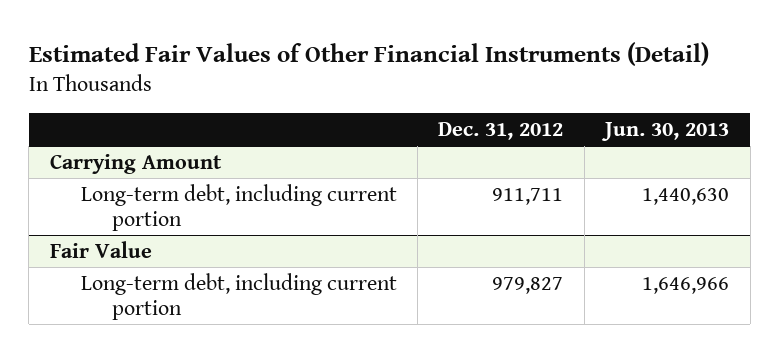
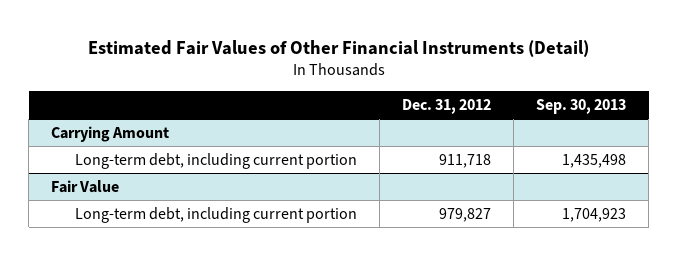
[601,121,730,141] Jun. 30, 2013 -> none
none -> [536,98,627,114] Sep. 30, 2013
[492,187,564,205] 911,711 -> [438,153,491,168] 911,718

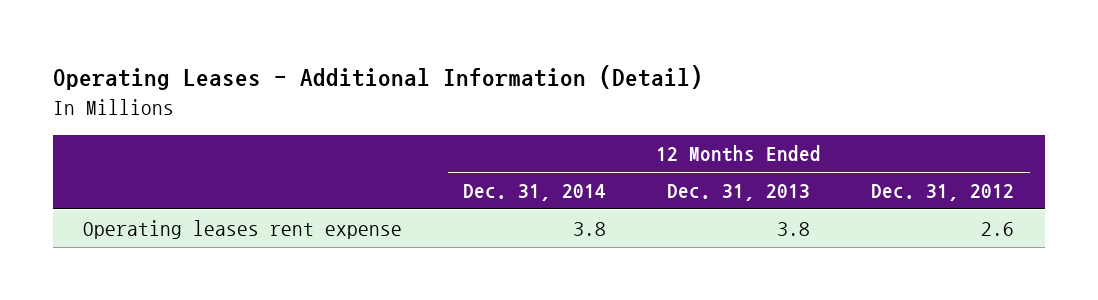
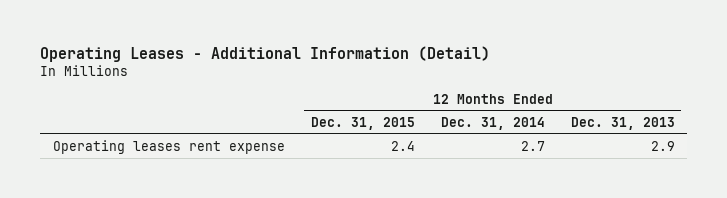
[871,184,1015,202] Dec. 31, 2012 -> none
none -> [310,116,415,130] Dec. 31, 2015
[573,222,607,237] 3.8 -> [520,140,545,151] 2.7
[777,222,811,237] 3.8 -> [650,140,675,151] 2.9

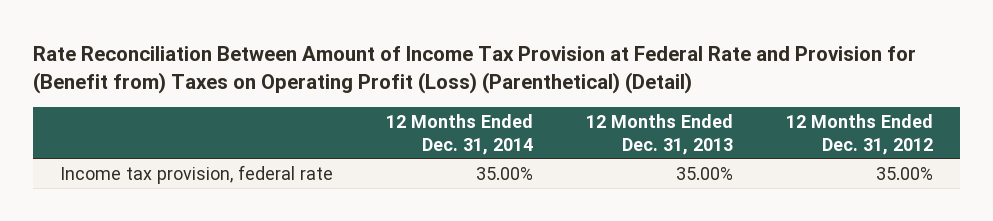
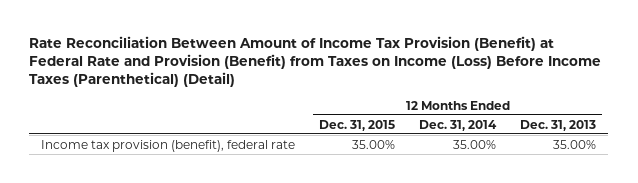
[33,46,917,95] Rate Reconciliation Between Amount of Income Tax Provision at Federal Rate and Provision for (Benefit from) Taxes on Operating Profit (Loss) (Parenthetical) (Detail) -> [29,35,602,88] Rate Reconciliation Between Amount of Income Tax Provision (Benefit) at Federal Rate and Provision (Benefit) from Taxes on Income (Loss) Before Income Taxes (Parenthetical) (Detail)
[786,113,934,155] 12 Months Ended Dec. 31, 2012 -> none
none -> [319,119,396,131] Dec. 31, 2015
[59,164,333,184] Income tax provision, federal rate -> [41,139,296,152] Income tax provision (benefit), federal rate

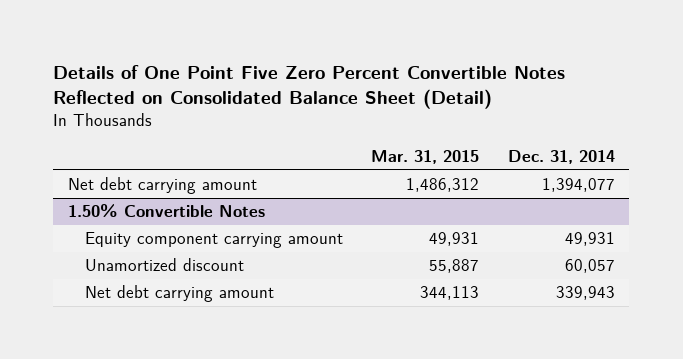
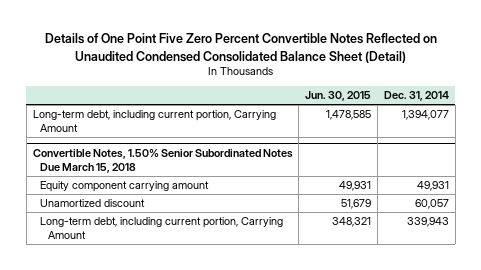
[53,64,566,110] Details of One Point Five Zero Percent Convertible Notes Reflected on Consolidated Balance Sheet (Detail) -> [44,33,437,63] Details of One Point Five Zero Percent Convertible Notes Reflected on Unaudited Condensed Consolidated Balance Sheet (Detail)
[371,150,480,165] Mar. 31, 2015 -> none
none -> [305,91,372,102] Jun. 30, 2015
[67,204,265,218] 1.50% Convertible Notes -> none
[67,177,257,195] Net debt carrying amount -> [32,109,276,132] Long-term debt, including current portion, Carrying Amount
none -> [32,148,293,173] Convertible Notes, 1.50% Senior Subordinated Notes Due March 15, 2018
[84,285,274,303] Net debt carrying amount -> [40,216,284,239] Long-term debt, including current portion, Carrying Amount

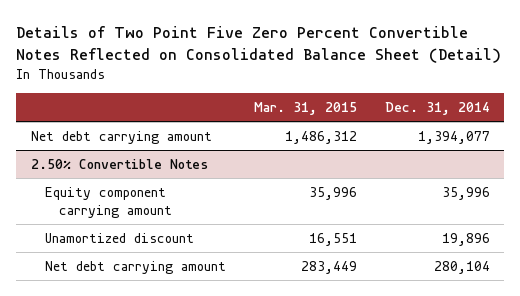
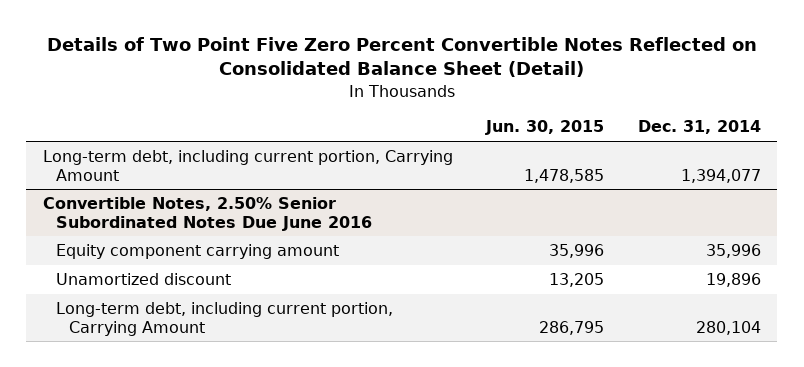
[253,102,357,116] Mar. 31, 2015 -> none
none -> [485,120,605,136] Jun. 30, 2015
[30,158,208,169] 2.50% Convertible Notes -> none
[30,130,212,144] Net debt carrying amount -> [42,150,453,181] Long-term debt, including current portion, Carrying Amount
none -> [42,197,373,231] Convertible Notes, 2.50% Senior Subordinated Notes Due June 2016
[44,260,226,274] Net debt carrying amount -> [56,302,394,336] Long-term debt, including current portion, Carrying Amount

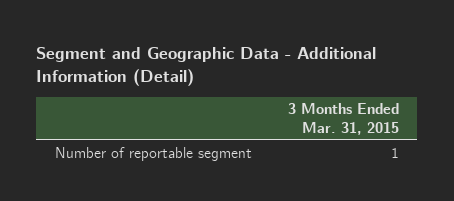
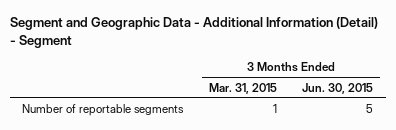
[36,47,377,87] Segment and Geographic Data - Additional Information (Detail) -> [9,17,378,49] Segment and Geographic Data - Additional Information (Detail) - Segment
none -> [302,82,374,94] Jun. 30, 2015
[54,147,252,162] Number of reportable segment -> [22,104,185,117] Number of reportable segments

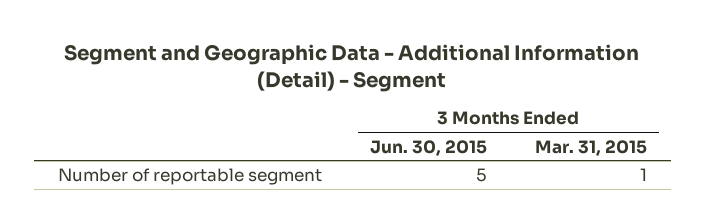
[22,104,185,117] Number of reportable segments -> [57,168,322,186] Number of reportable segment

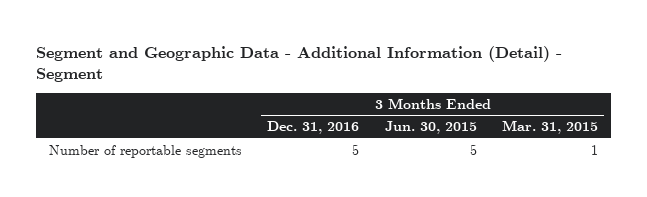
none -> [267,121,360,135] Dec. 31, 2016
[57,168,322,186] Number of reportable segment -> [48,144,242,158] Number of reportable segments

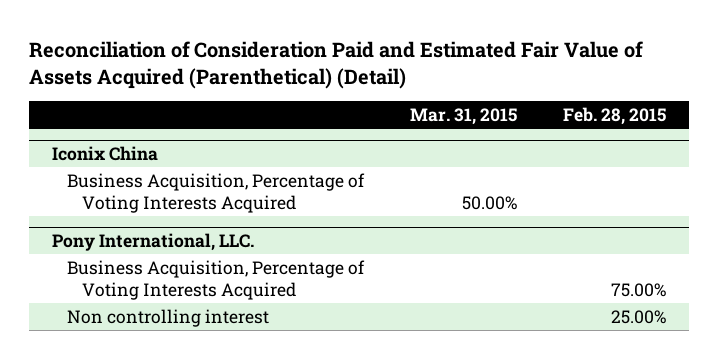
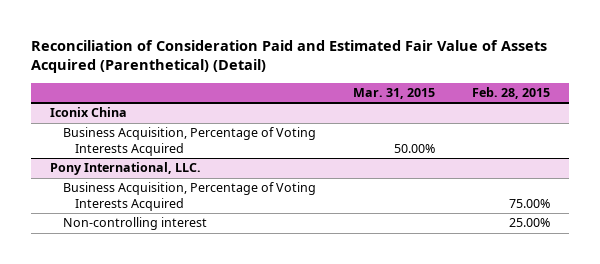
[67,308,270,327] Non controlling interest -> [62,217,207,231] Non-controlling interest

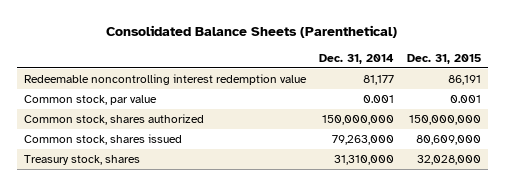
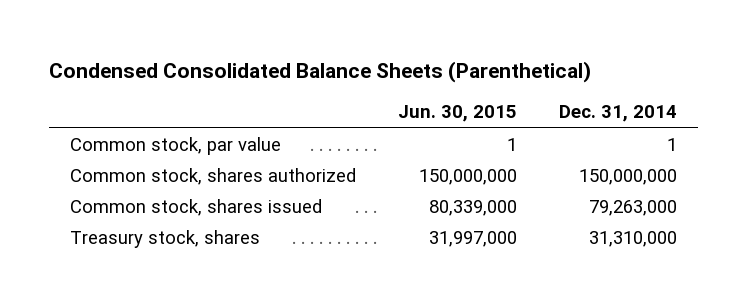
[106,24,398,38] Consolidated Balance Sheets (Parenthetical) -> [49,60,592,83] Condensed Consolidated Balance Sheets (Parenthetical)
[406,53,481,64] Dec. 31, 2015 -> none
none -> [398,105,518,123] Jun. 30, 2015
[23,73,307,85] Redeemable noncontrolling interest redemption value -> none
[362,94,394,103] 0.001 -> [667,138,678,152] 1

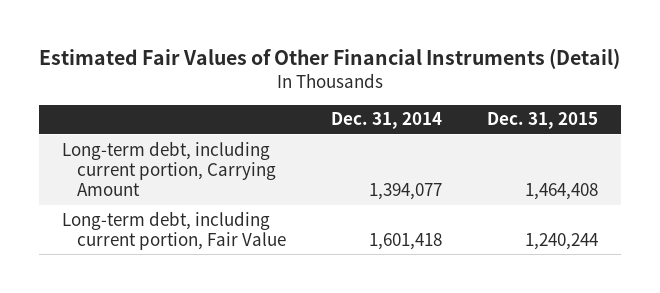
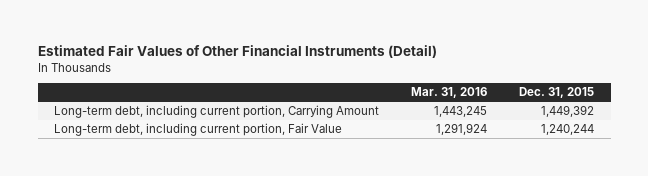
[331,112,443,130] Dec. 31, 2014 -> none
none -> [411,87,488,99] Mar. 31, 2016
[525,183,599,201] 1,464,408 -> [541,105,595,118] 1,449,392

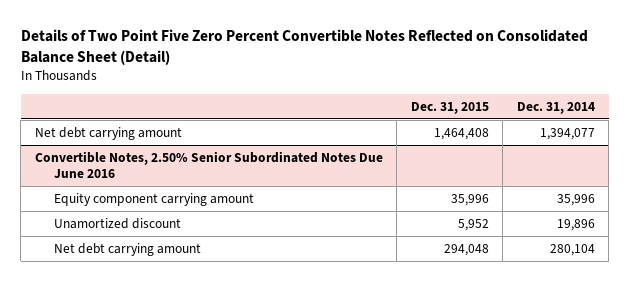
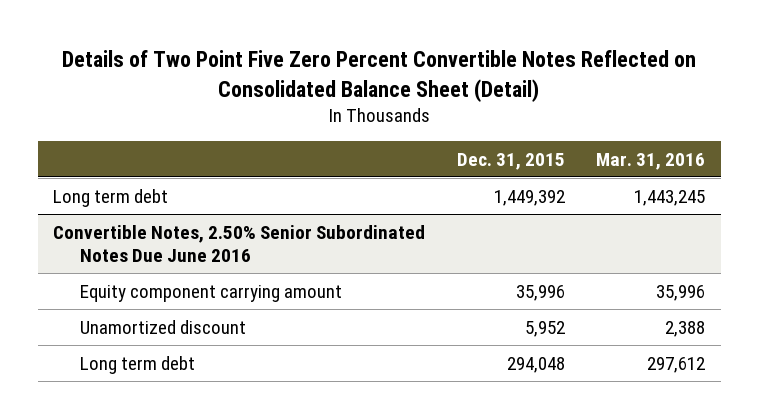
[516,101,595,114] Dec. 31, 2014 -> none
none -> [595,152,705,170] Mar. 31, 2016
[34,126,182,140] Net debt carrying amount -> none
none -> [53,188,169,207] Long term debt
[54,242,202,256] Net debt carrying amount -> [80,355,196,374] Long term debt

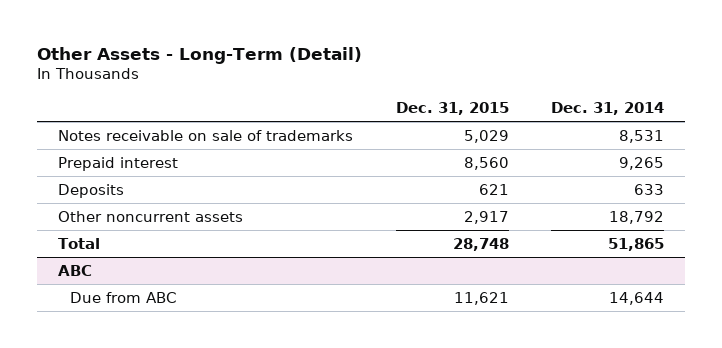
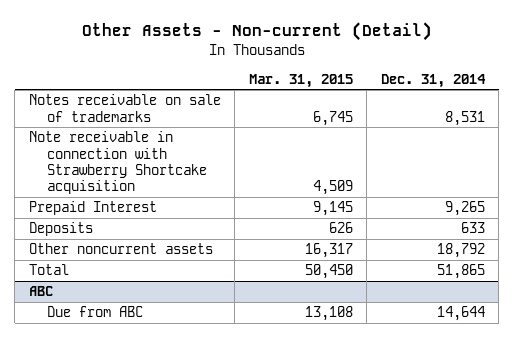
[36,46,362,64] Other Assets - Long-Term (Detail) -> [81,22,432,42] Other Assets - Non-current (Detail)
[395,101,509,115] Dec. 31, 2015 -> none
none -> [248,73,353,88] Mar. 31, 2015
none -> [28,131,208,194] Note receivable in connection with Strawberry Shortcake acquisition
[58,157,179,172] Prepaid interest -> [28,201,157,216] Prepaid Interest

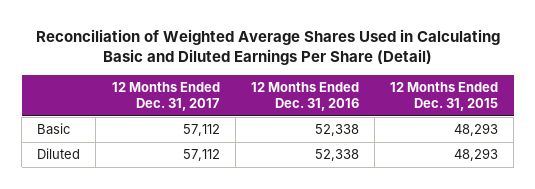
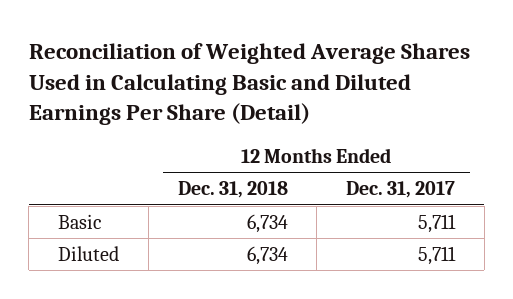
[250,81,359,111] 12 Months Ended Dec. 31, 2016 -> none
[390,81,499,111] 12 Months Ended Dec. 31, 2015 -> none
none -> [177,181,288,199] Dec. 31, 2018
[182,124,220,137] 57,112 -> [417,213,456,233] 5,711
[182,149,220,162] 57,112 -> [417,245,456,265] 5,711

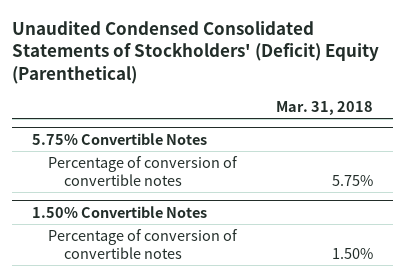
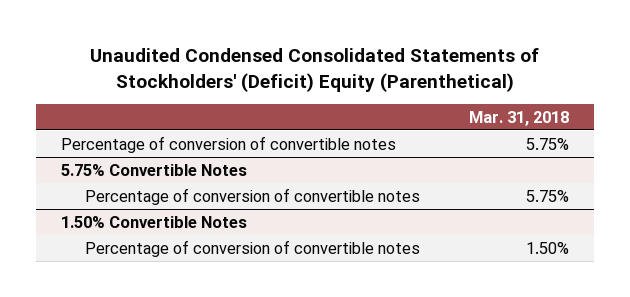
none -> [60,135,396,153] Percentage of conversion of convertible notes

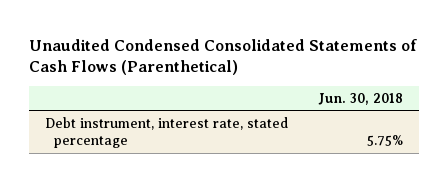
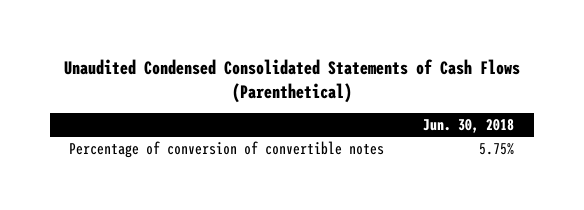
[44,116,288,149] Debt instrument, interest rate, stated percentage -> [69,140,385,158] Percentage of conversion of convertible notes

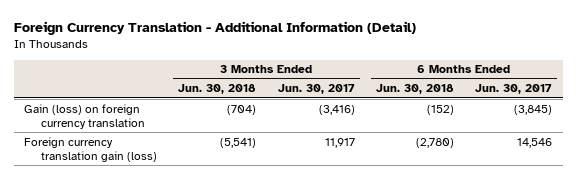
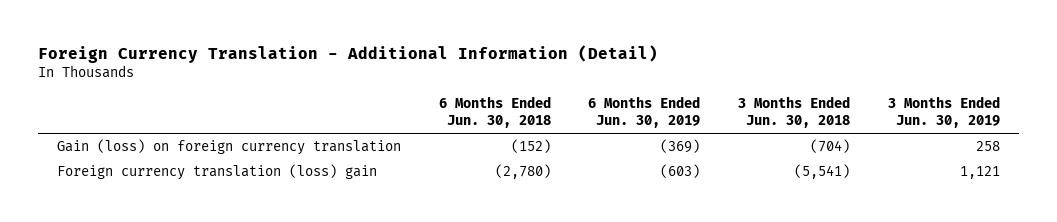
[277,84,355,95] Jun. 30, 2017 -> none
[475,84,553,95] Jun. 30, 2017 -> none
none -> [588,95,701,129] 6 Months Ended Jun. 30, 2019
none -> [888,95,1001,129] 3 Months Ended Jun. 30, 2019
[24,136,158,162] Foreign currency translation gain (loss) -> [56,164,377,181] Foreign currency translation (loss) gain

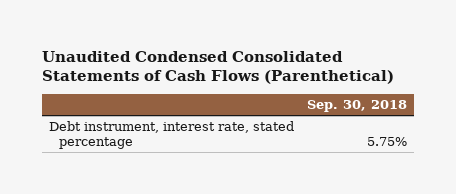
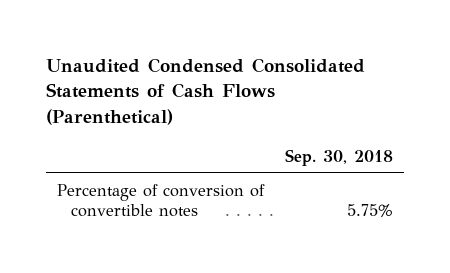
[48,121,294,150] Debt instrument, interest rate, stated percentage -> [56,184,265,217] Percentage of conversion of convertible notes

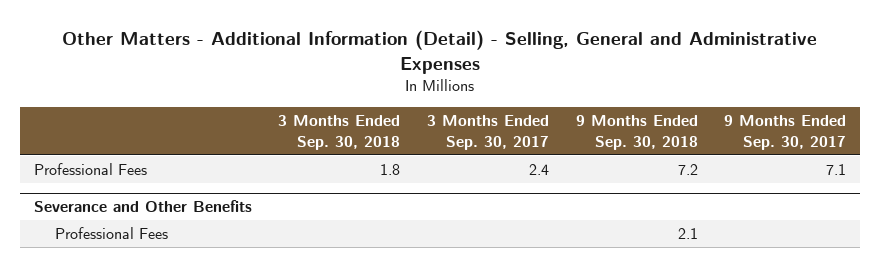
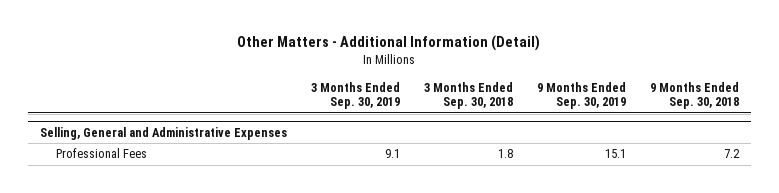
[61,29,817,74] Other Matters - Additional Information (Detail) - Selling, General and Administrative Expenses -> [237,35,541,52] Other Matters - Additional Information (Detail)
[426,115,549,150] 3 Months Ended Sep. 30, 2017 -> none
[724,115,847,150] 9 Months Ended Sep. 30, 2017 -> none
none -> [310,81,400,110] 3 Months Ended Sep. 30, 2019
none -> [536,81,626,110] 9 Months Ended Sep. 30, 2019
none -> [39,126,287,140] Selling, General and Administrative Expenses
[33,200,252,213] Severance and Other Benefits -> none
[54,227,168,240] Professional Fees -> none

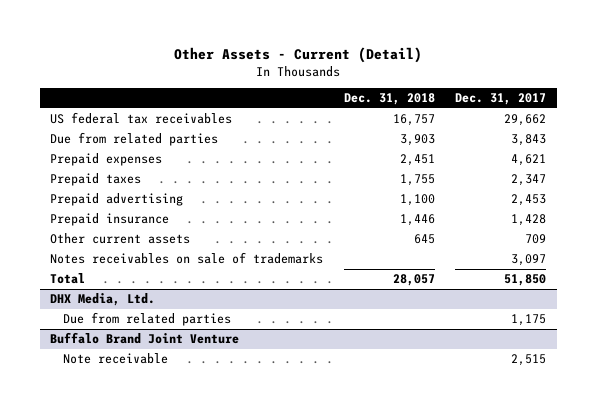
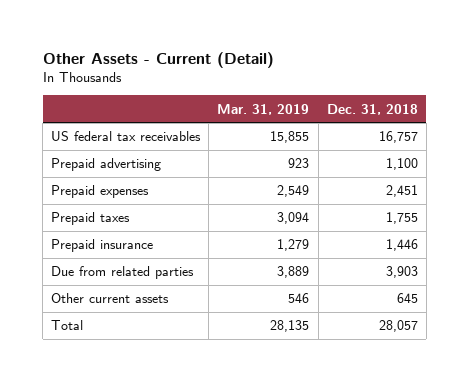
[455,93,547,106] Dec. 31, 2017 -> none
none -> [217,103,310,115] Mar. 31, 2019
[50,193,184,207] Prepaid advertising -> [51,158,162,172] Prepaid advertising
[50,132,219,147] Due from related parties -> [51,266,195,280] Due from related parties
[50,252,324,265] Notes receivables on sale of trademarks -> none
[50,293,156,307] DHX Media, Ltd. -> none
[63,312,232,327] Due from related parties -> none
[50,332,240,345] Buffalo Brand Joint Venture -> none
[63,353,169,365] Note receivable -> none

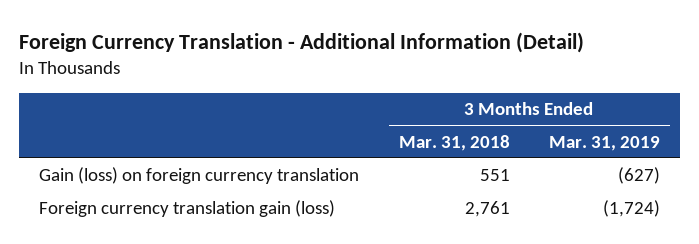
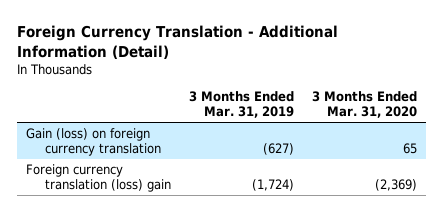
[398,134,510,151] Mar. 31, 2018 -> none
none -> [311,91,417,119] 3 Months Ended Mar. 31, 2020
[39,200,336,218] Foreign currency translation gain (loss) -> [26,164,172,193] Foreign currency translation (loss) gain

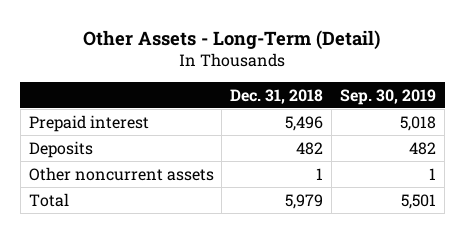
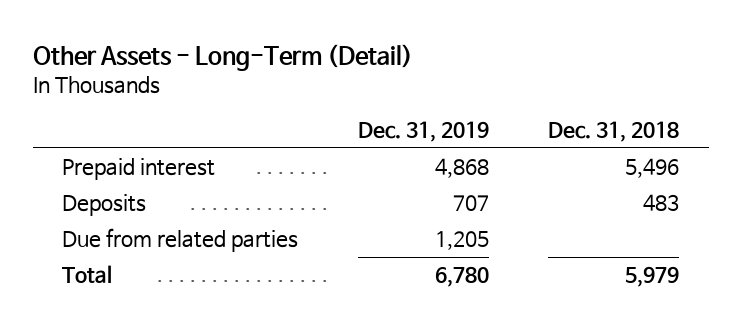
[340,88,437,105] Sep. 30, 2019 -> none
none -> [357,121,489,143] Dec. 31, 2019
[28,166,214,181] Other noncurrent assets -> none
[296,141,324,155] 482 -> [643,194,680,212] 483
none -> [62,228,299,253] Due from related parties

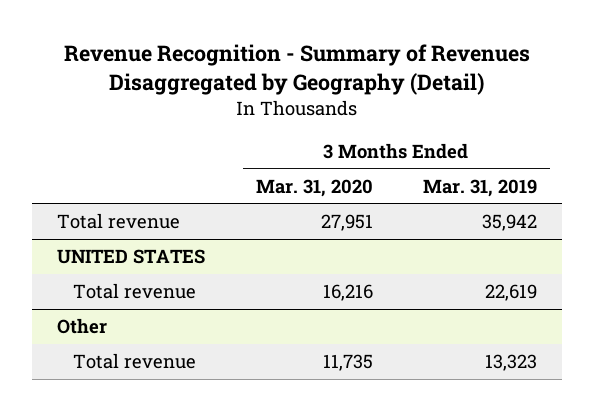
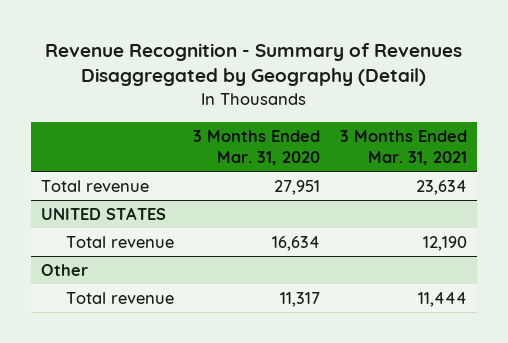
[422,178,537,197] Mar. 31, 2019 -> none
none -> [340,129,468,166] 3 Months Ended Mar. 31, 2021
[322,284,373,302] 16,216 -> [272,236,321,252] 16,634
[322,354,373,372] 11,735 -> [280,292,321,308] 11,317

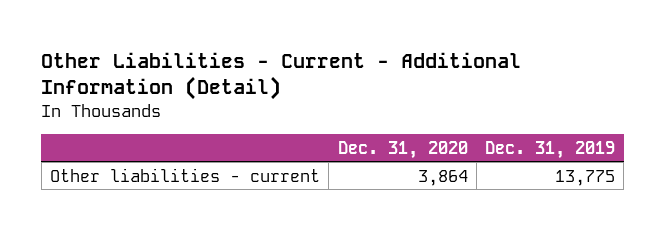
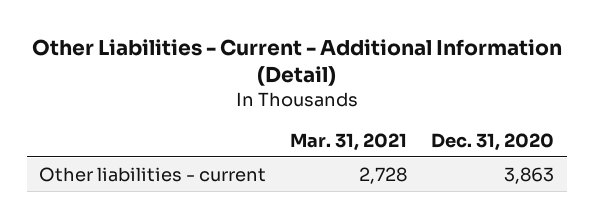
[485,140,616,159] Dec. 31, 2019 -> none
none -> [290,132,408,151] Mar. 31, 2021
[417,169,468,186] 3,864 -> [504,166,555,184] 3,863

